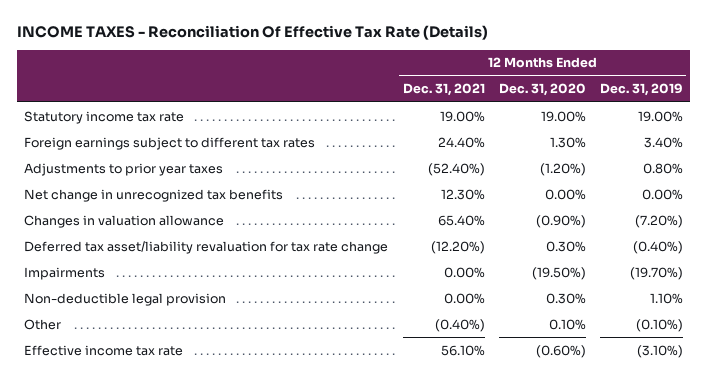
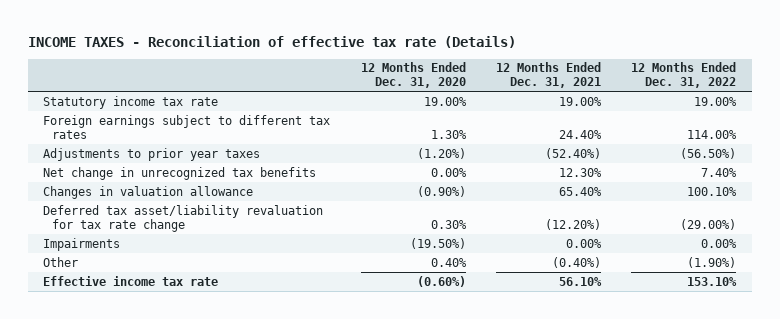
[17,25,489,41] INCOME TAXES - Reconciliation Of Effective Tax Rate (Details) -> [28,35,517,48] INCOME TAXES - Reconciliation of effective tax rate (Details)
[599,83,683,97] Dec. 31, 2019 -> none
none -> [631,62,737,89] 12 Months Ended Dec. 31, 2022
[24,292,227,306] Non-deductible legal provision -> none
[548,318,586,330] 0.10% -> [430,257,467,267] 0.40%

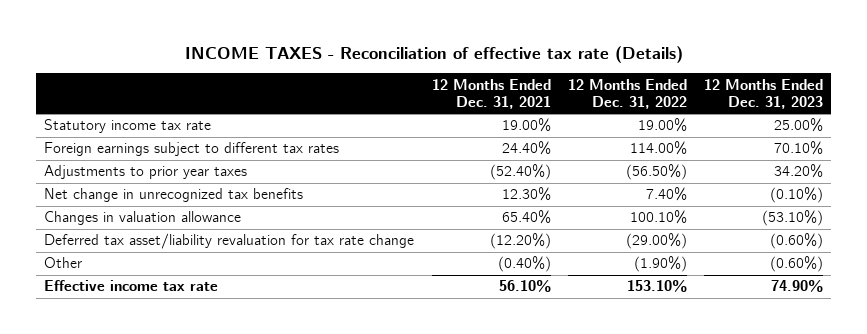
[360,62,466,89] 12 Months Ended Dec. 31, 2020 -> none
none -> [703,78,823,110] 12 Months Ended Dec. 31, 2023
[43,237,121,251] Impairments -> none

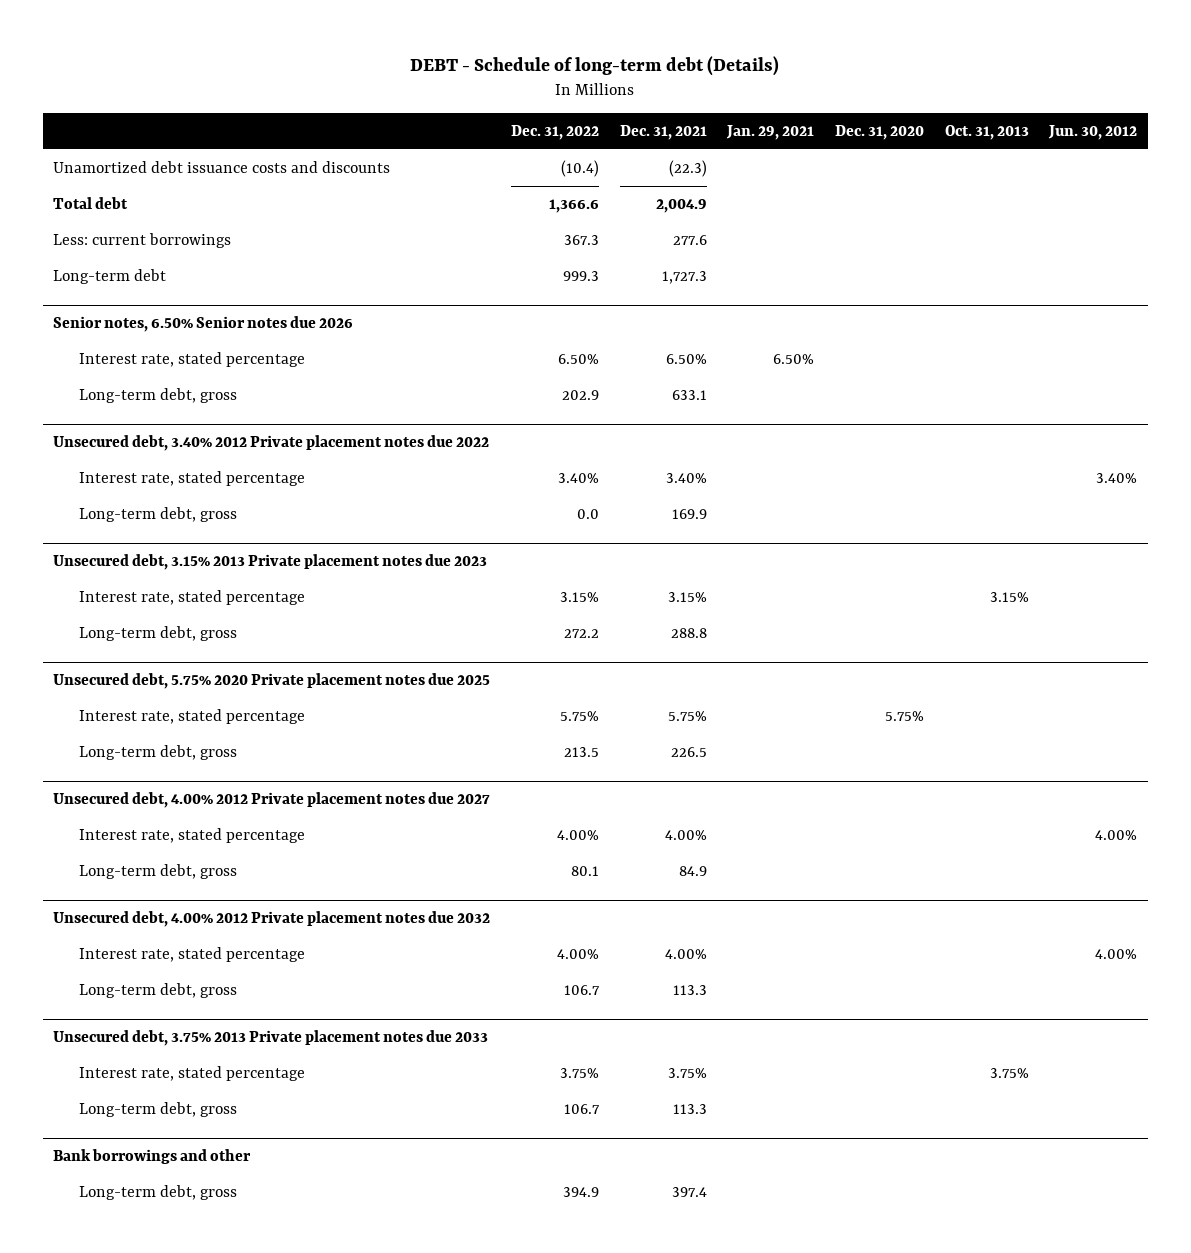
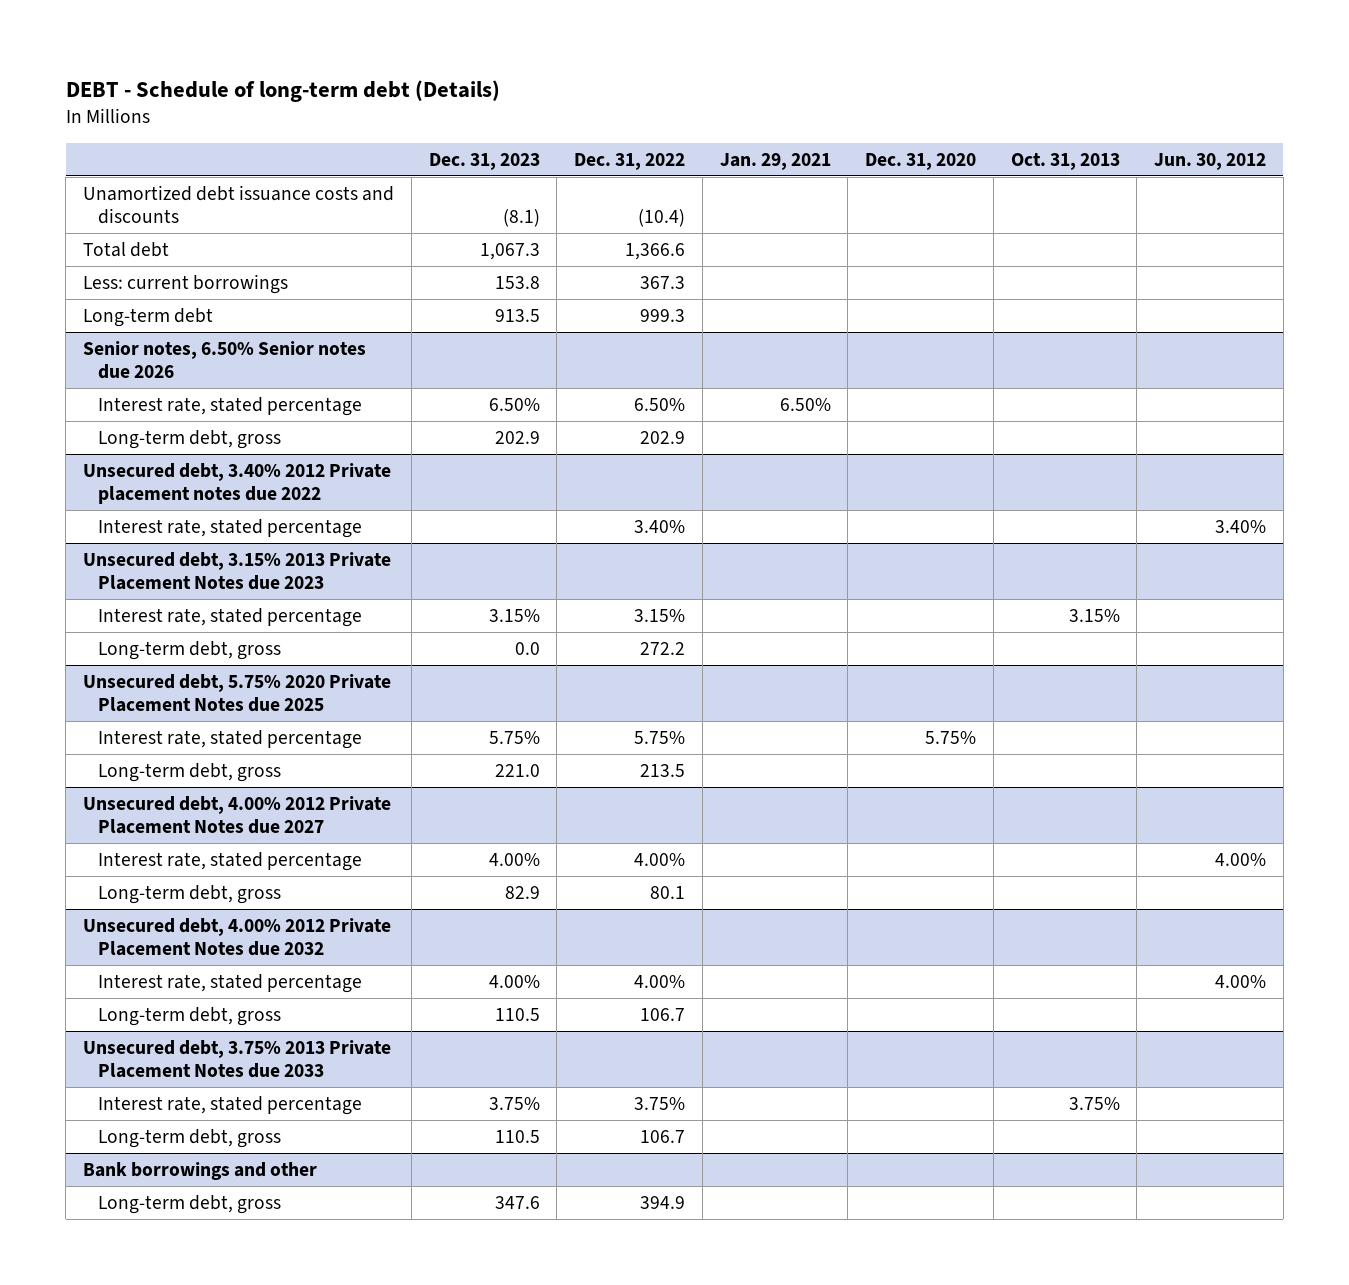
[619,125,707,141] Dec. 31, 2021 -> none
none -> [428,152,540,170] Dec. 31, 2023
[78,507,237,523] Long-term debt, gross -> none
[53,554,488,571] Unsecured debt, 3.15% 2013 Private placement notes due 2023 -> [83,552,392,591] Unsecured debt, 3.15% 2013 Private Placement Notes due 2023
[53,673,491,690] Unsecured debt, 5.75% 2020 Private placement notes due 2025 -> [83,674,392,713] Unsecured debt, 5.75% 2020 Private Placement Notes due 2025
[53,792,491,809] Unsecured debt, 4.00% 2012 Private placement notes due 2027 -> [83,796,392,835] Unsecured debt, 4.00% 2012 Private Placement Notes due 2027
[53,911,491,928] Unsecured debt, 4.00% 2012 Private placement notes due 2032 -> [83,918,392,957] Unsecured debt, 4.00% 2012 Private Placement Notes due 2032
[53,1030,489,1047] Unsecured debt, 3.75% 2013 Private placement notes due 2033 -> [83,1040,392,1079] Unsecured debt, 3.75% 2013 Private Placement Notes due 2033

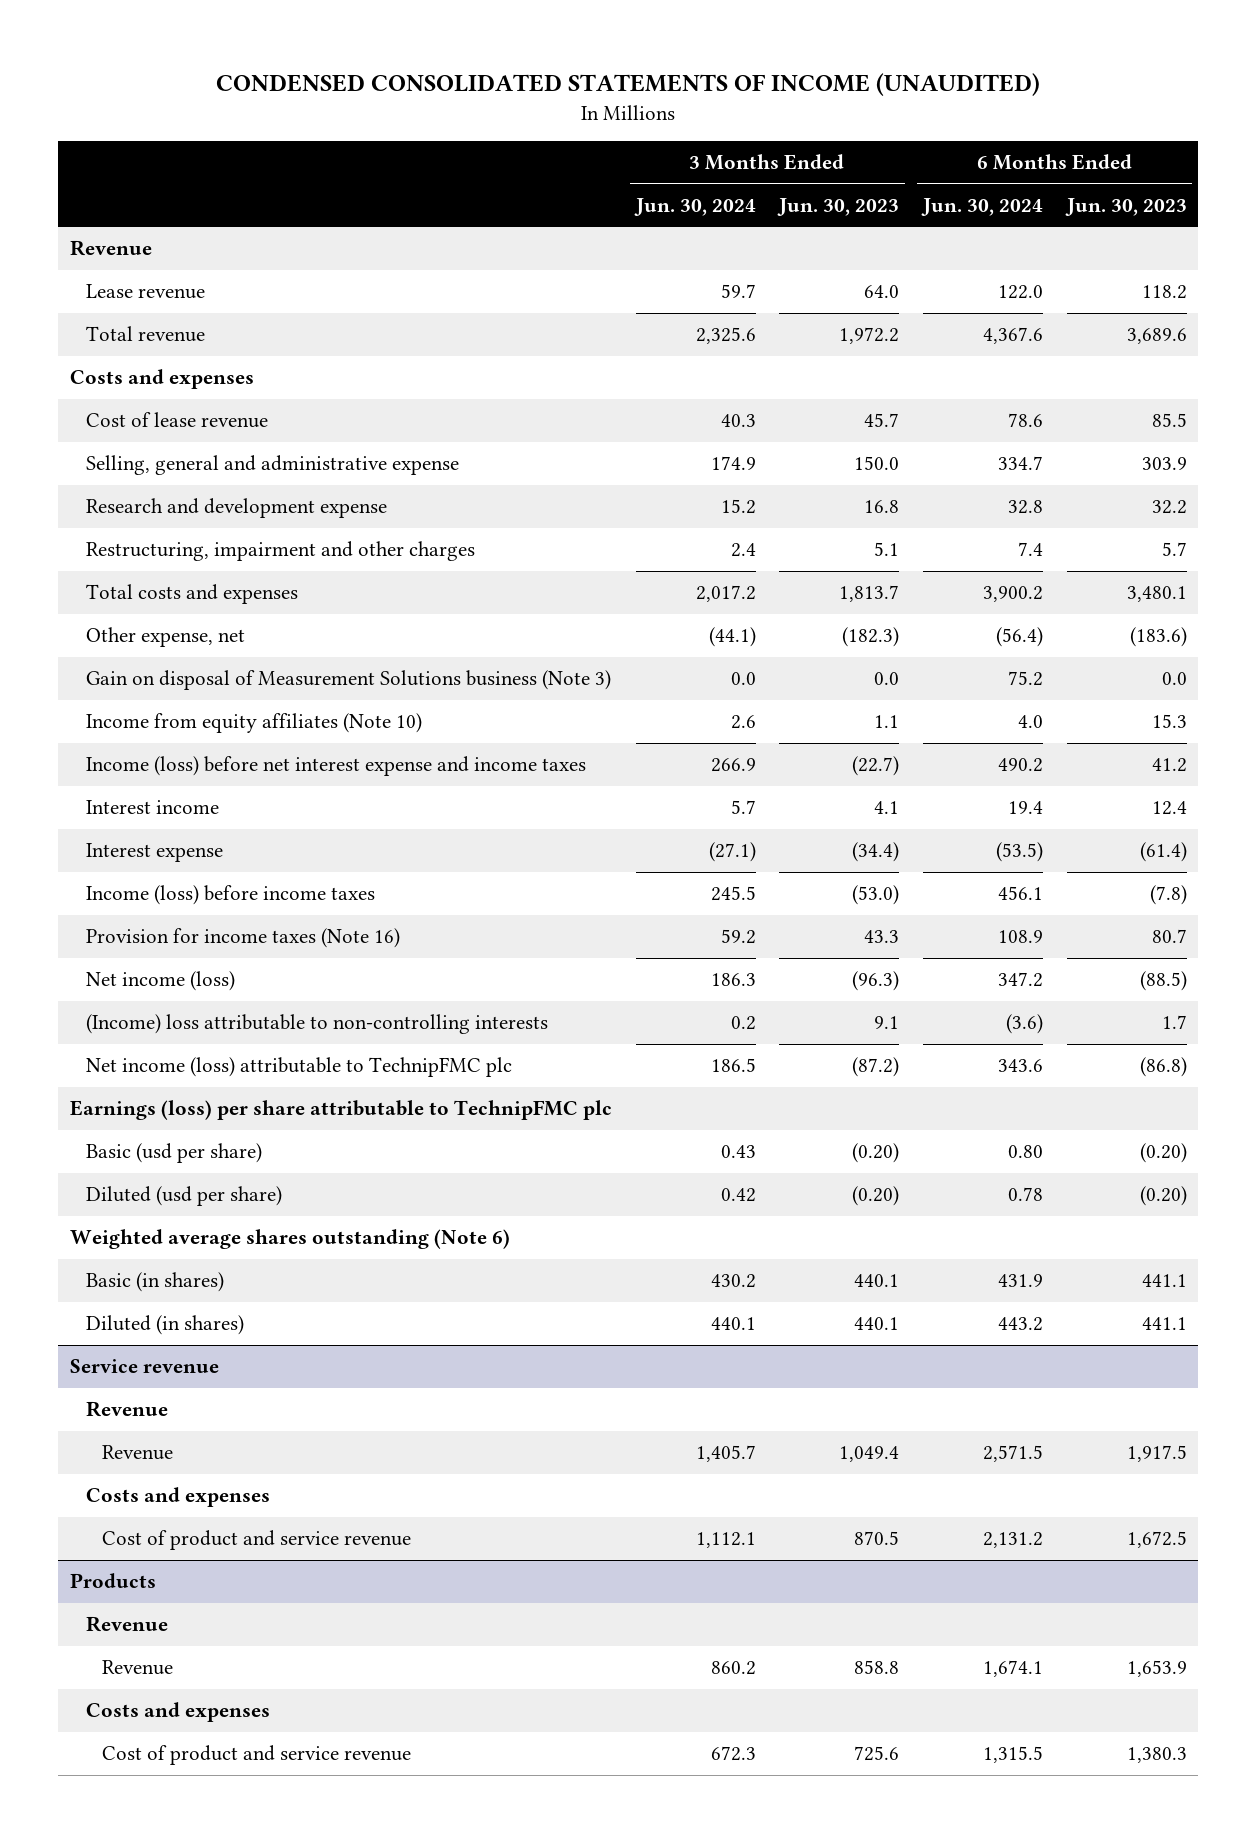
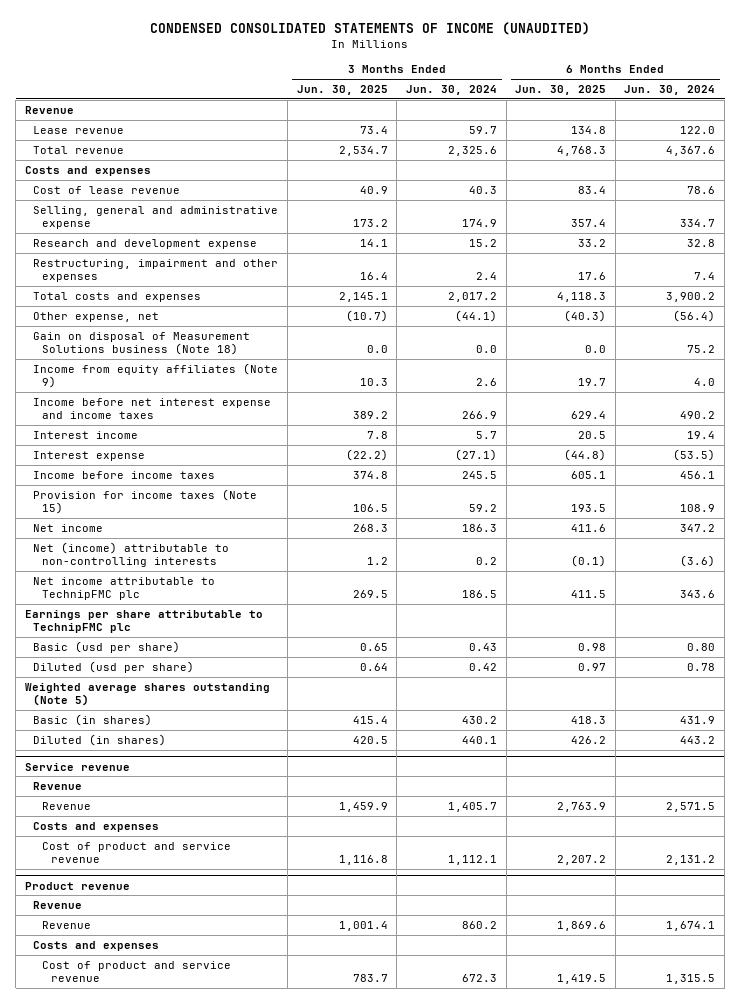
[777,198,900,217] Jun. 30, 2023 -> none
[1064,198,1187,217] Jun. 30, 2023 -> none
none -> [296,84,388,95] Jun. 30, 2025
none -> [515,84,607,95] Jun. 30, 2025
[86,541,476,562] Restructuring, impairment and other charges -> [33,258,279,283] Restructuring, impairment and other expenses
[86,670,612,691] Gain on disposal of Measurement Solutions business (Note 3) -> [33,331,251,356] Gain on disposal of Measurement Solutions business (Note 18)
[86,713,423,734] Income from equity affiliates (Note 10) -> [33,362,279,389] Income from equity affiliates (Note 9)
[86,756,587,777] Income (loss) before net interest expense and income taxes -> [33,397,272,420] Income before net interest expense and income taxes
[86,885,376,906] Income (loss) before income taxes -> [33,470,216,479] Income before income taxes
[86,928,401,949] Provision for income taxes (Note 16) -> [33,488,258,515] Provision for income taxes (Note 15)
[86,971,236,992] Net income (loss) -> [33,523,104,532] Net income
[86,1014,549,1035] (Income) loss attributable to non-controlling interests -> [33,541,230,568] Net (income) attributable to non-controlling interests
[86,1057,513,1078] Net income (loss) attributable to TechnipFMC plc -> [33,576,216,601] Net income attributable to TechnipFMC plc
[69,1100,612,1121] Earnings (loss) per share attributable to TechnipFMC plc -> [24,609,263,634] Earnings per share attributable to TechnipFMC plc
[69,1229,510,1250] Weighted average shares outstanding (Note 6) -> [24,682,270,707] Weighted average shares outstanding (Note 5)
[69,1573,156,1589] Products -> [24,881,130,890] Product revenue

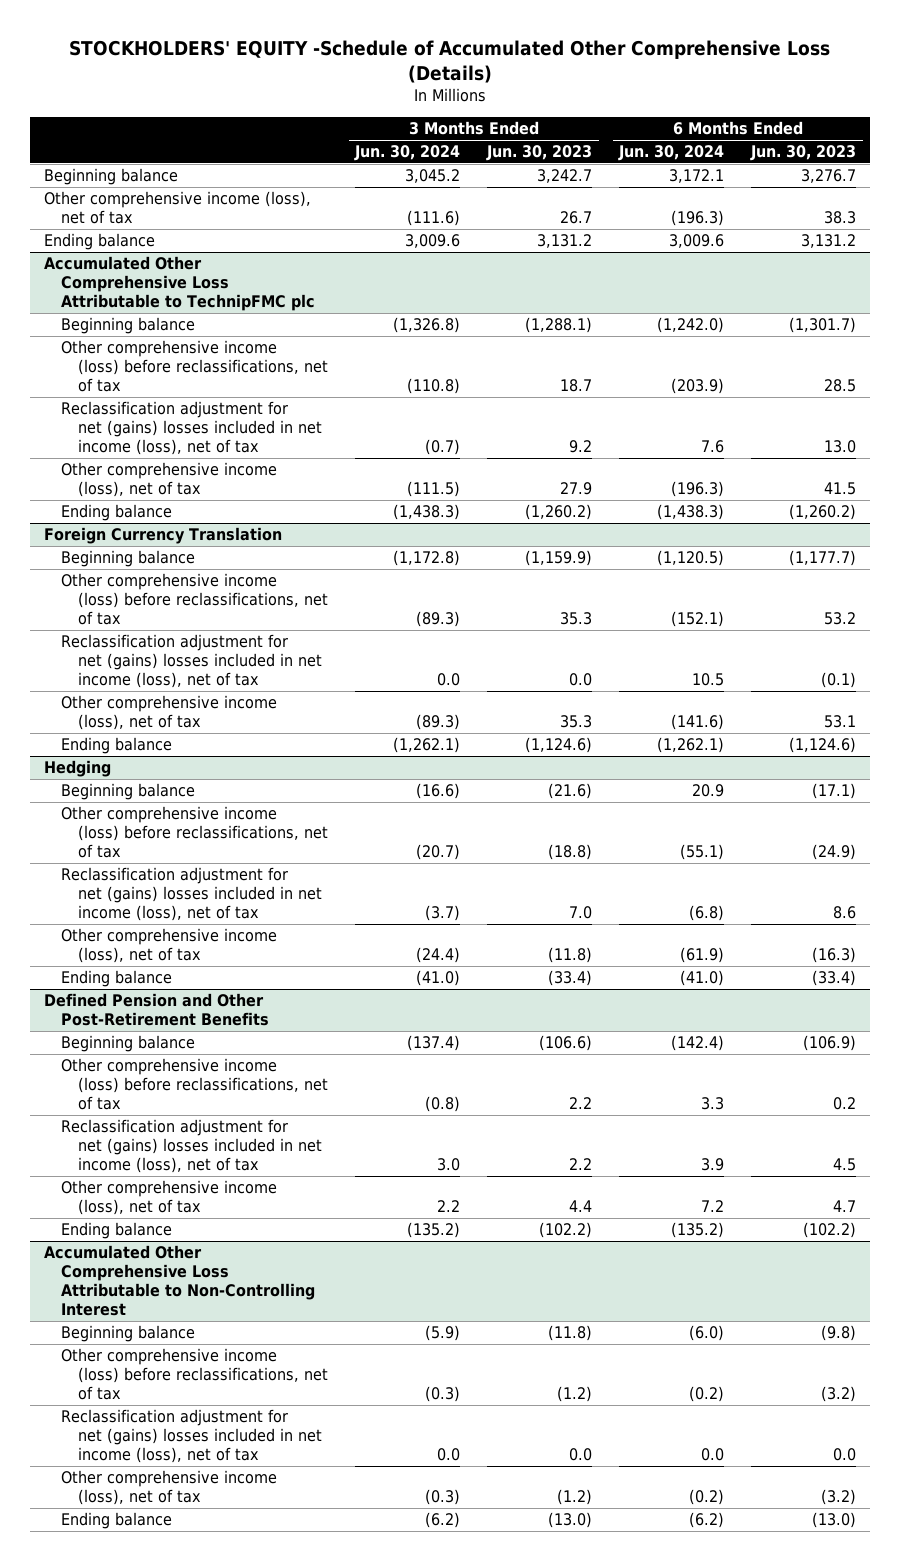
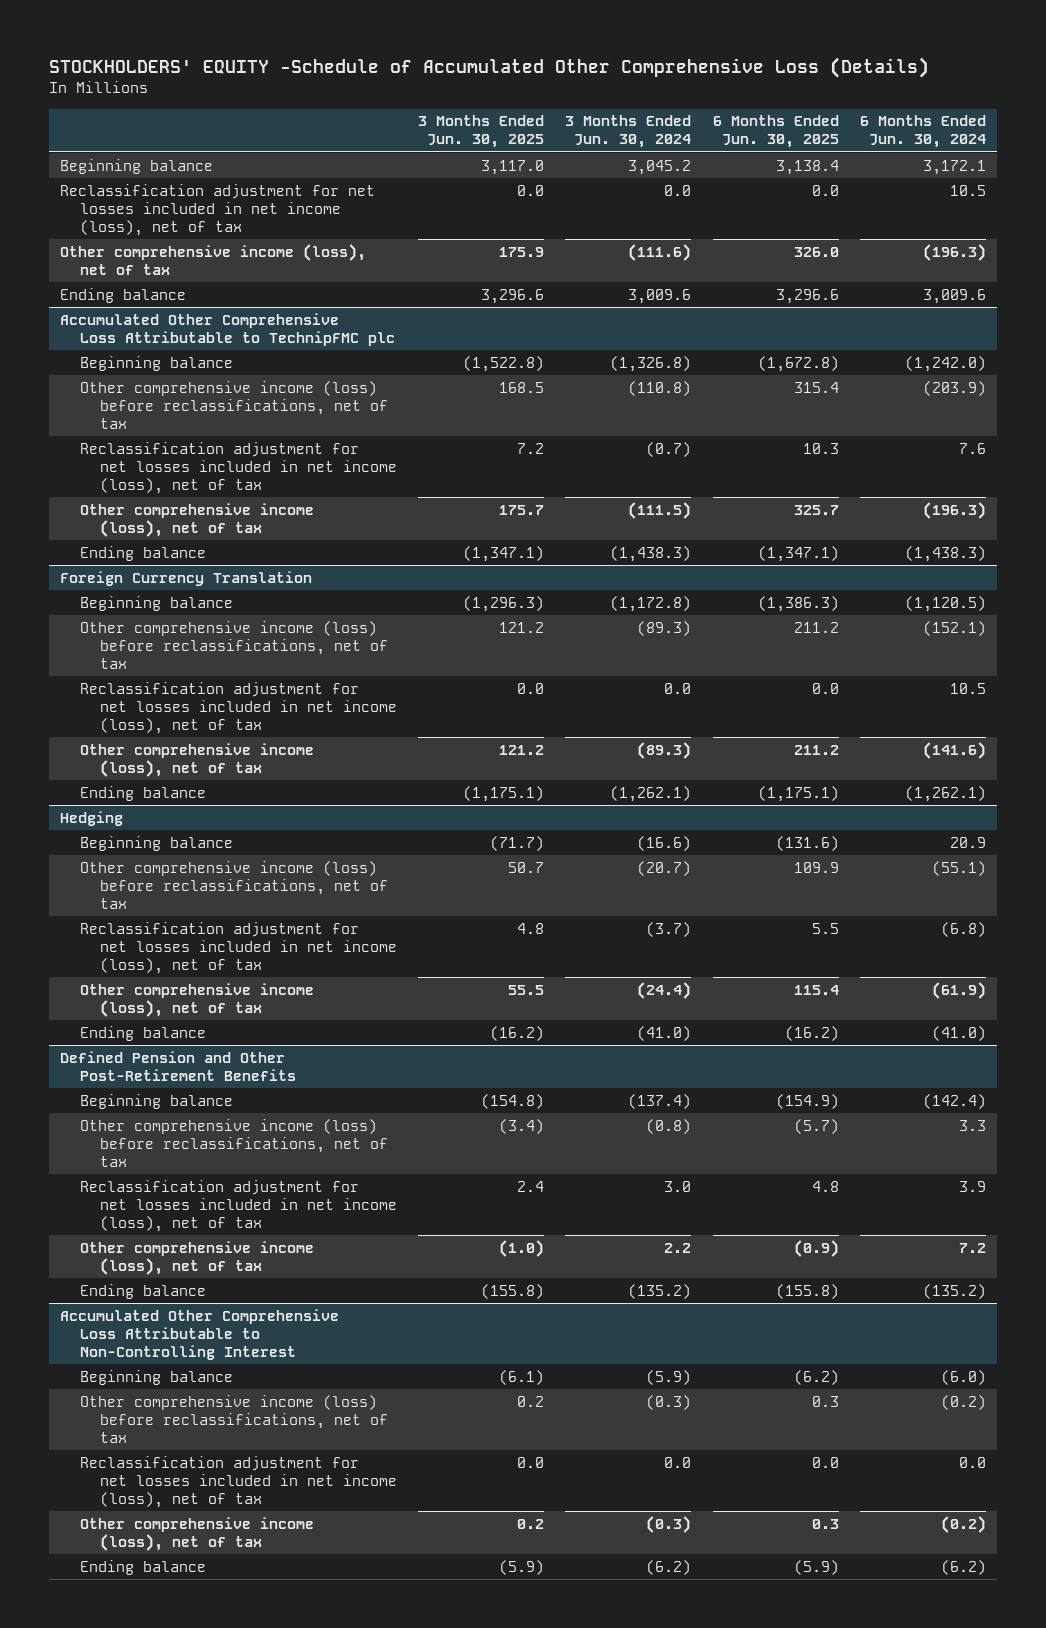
[486,145,593,162] Jun. 30, 2023 -> none
[750,145,857,162] Jun. 30, 2023 -> none
none -> [418,115,545,149] 3 Months Ended Jun. 30, 2025
none -> [712,115,839,149] 6 Months Ended Jun. 30, 2025
none -> [59,183,375,236] Reclassification adjustment for net losses included in net income (loss), net of tax
[60,401,323,456] Reclassification adjustment for net (gains) losses included in net income (loss), net of tax -> [79,441,397,494] Reclassification adjustment for net losses included in net income (loss), net of tax
[60,634,323,689] Reclassification adjustment for net (gains) losses included in net income (loss), net of tax -> [79,681,397,734] Reclassification adjustment for net losses included in net income (loss), net of tax
[60,867,323,922] Reclassification adjustment for net (gains) losses included in net income (loss), net of tax -> [79,921,397,974] Reclassification adjustment for net losses included in net income (loss), net of tax
[60,1119,323,1174] Reclassification adjustment for net (gains) losses included in net income (loss), net of tax -> [79,1179,397,1232] Reclassification adjustment for net losses included in net income (loss), net of tax
[60,1409,323,1464] Reclassification adjustment for net (gains) losses included in net income (loss), net of tax -> [79,1455,397,1508] Reclassification adjustment for net losses included in net income (loss), net of tax

